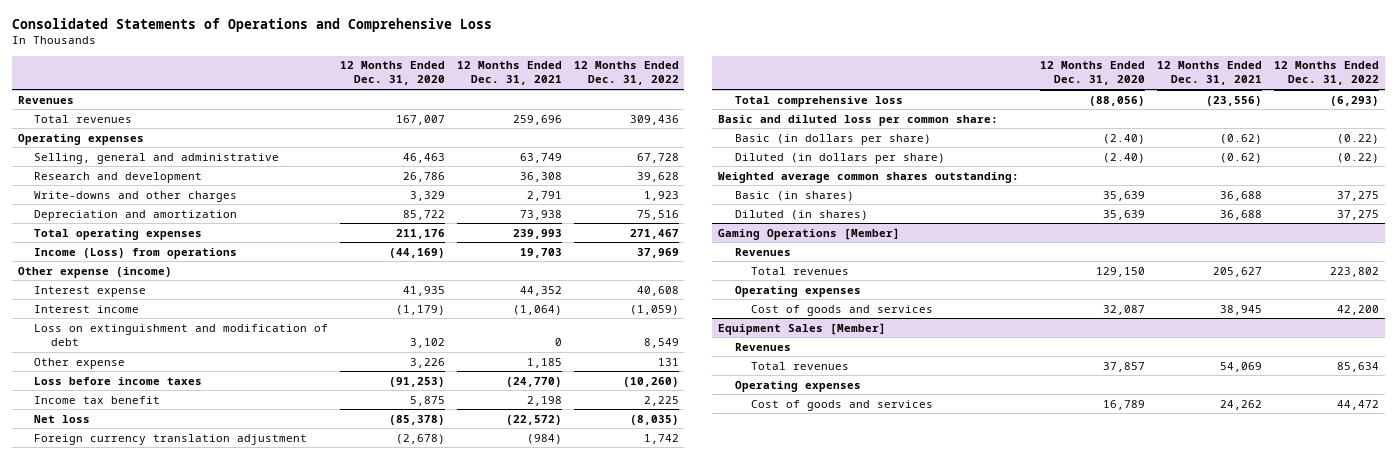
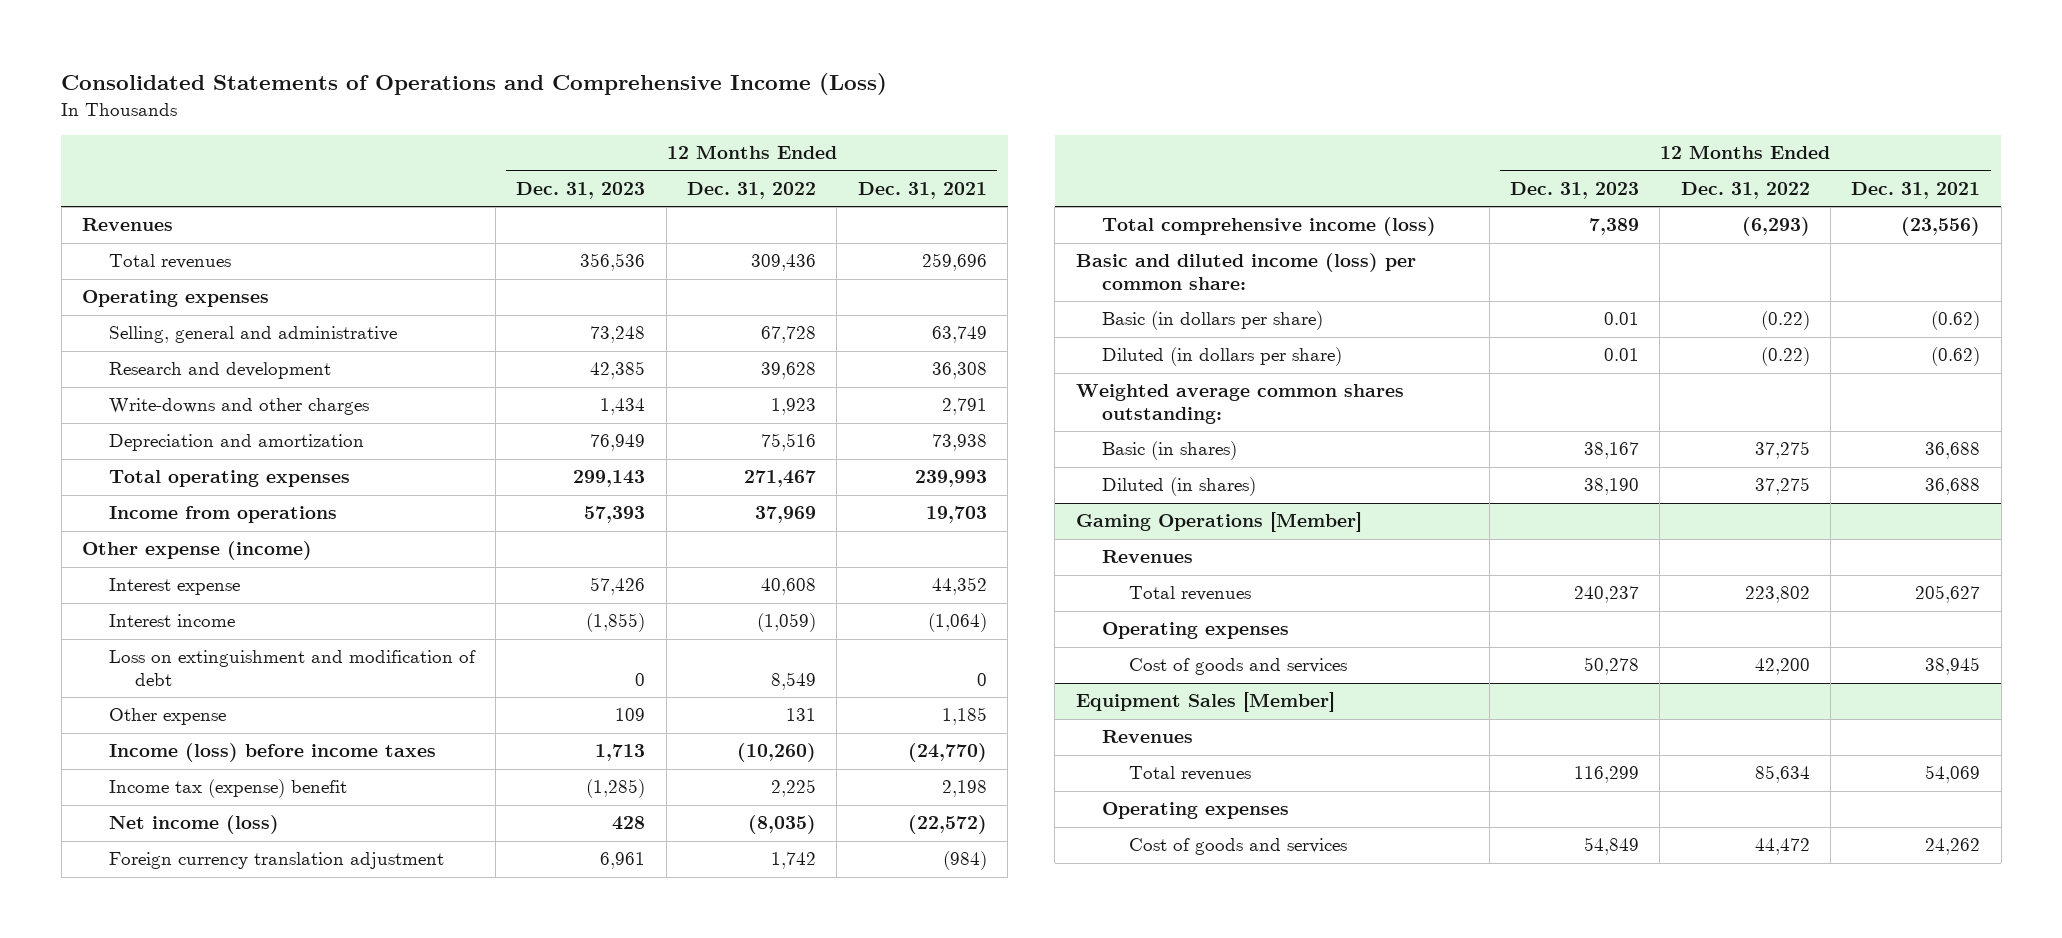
[11,18,492,33] Consolidated Statements of Operations and Comprehensive Loss -> [61,73,888,96] Consolidated Statements of Operations and Comprehensive Income (Loss)
[340,61,446,86] 12 Months Ended Dec. 31, 2020 -> none
none -> [516,181,646,199] Dec. 31, 2023
[34,247,238,259] Income (Loss) from operations -> [108,506,337,524] Income from operations
[34,376,203,385] Loss before income taxes -> [108,743,436,763] Income (loss) before income taxes
[34,395,161,404] Income tax benefit -> [108,779,347,799] Income tax (expense) benefit
[34,414,91,423] Net loss -> [108,815,279,835] Net income (loss)
[734,95,903,107] Total comprehensive loss -> [1102,217,1437,237] Total comprehensive income (loss)
[718,114,999,126] Basic and diluted loss per common share: -> [1075,253,1416,290] Basic and diluted income (loss) per common share:

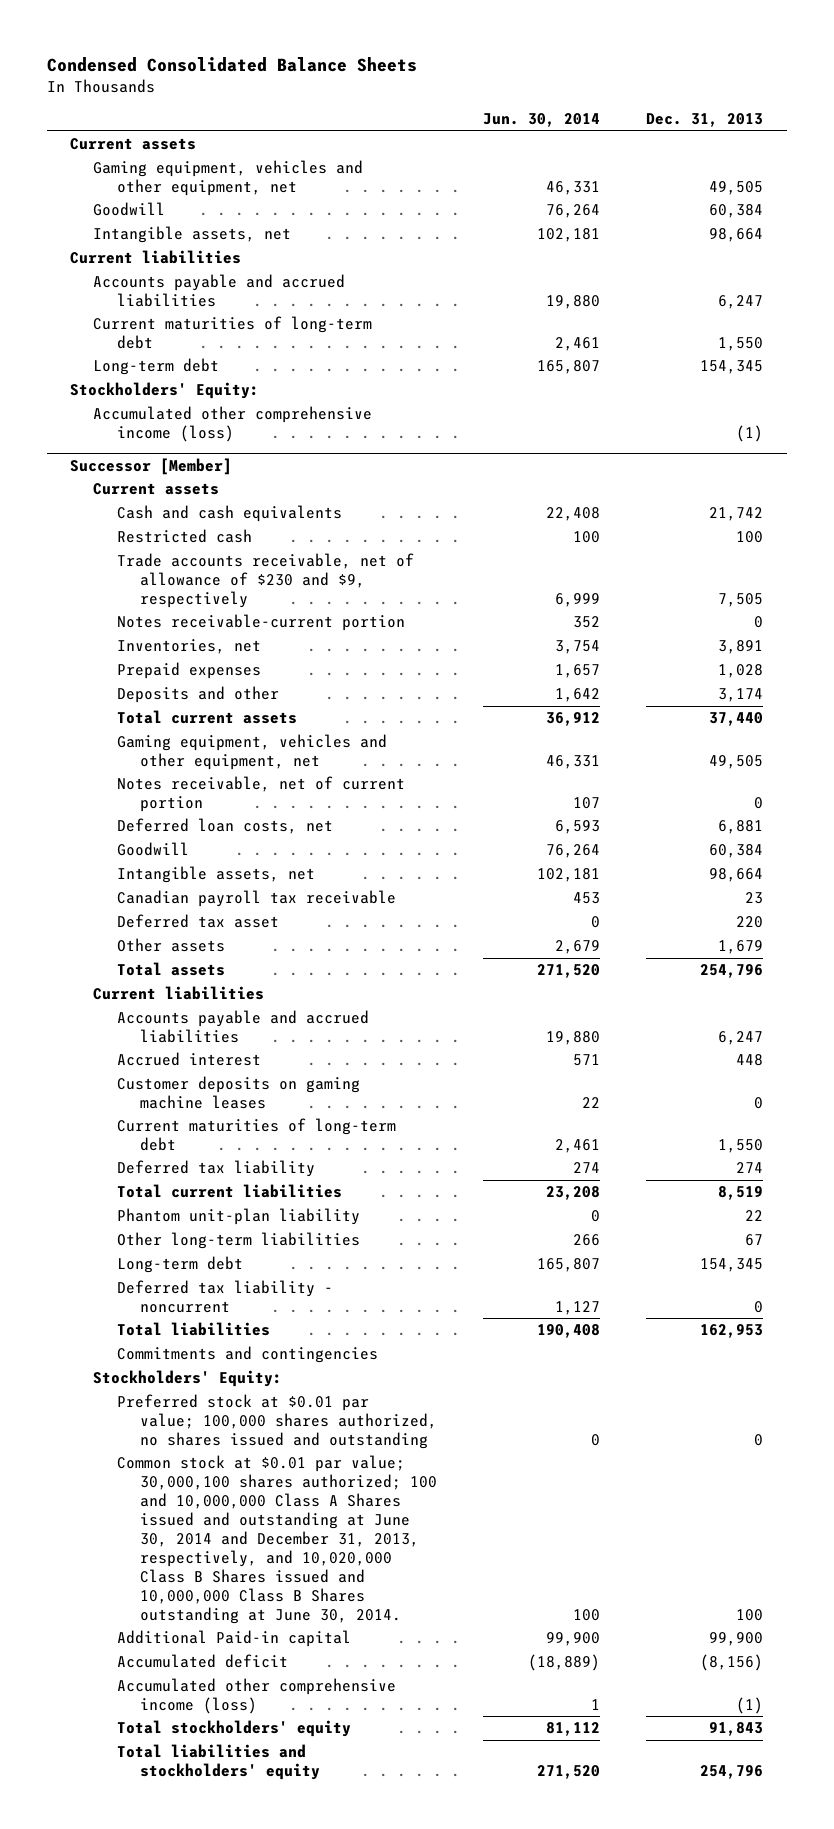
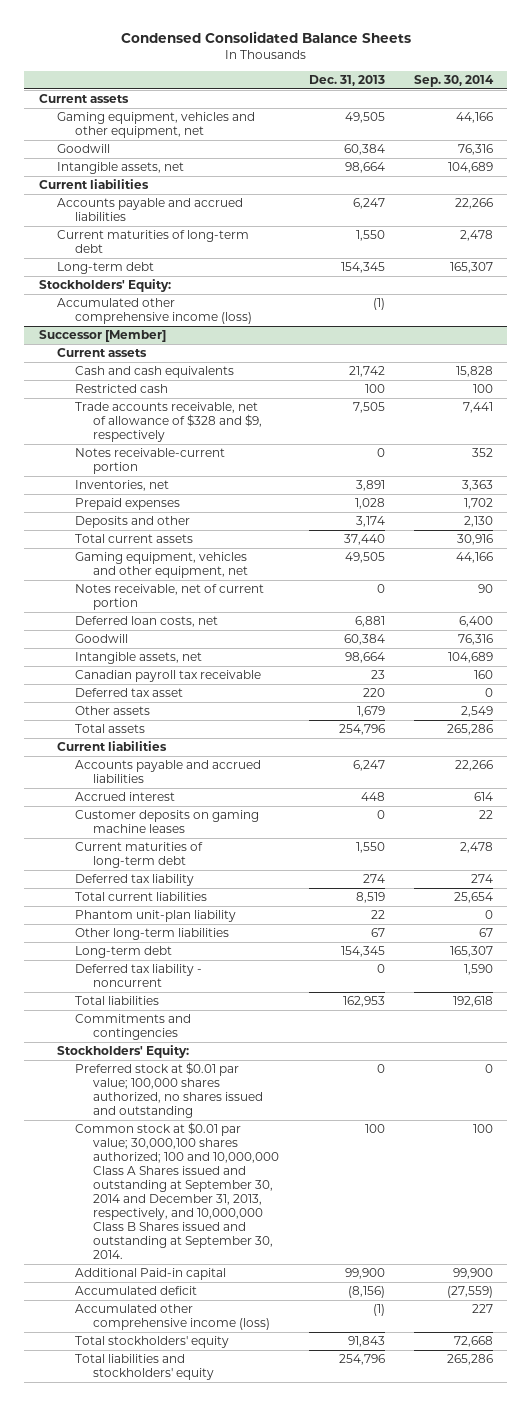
[483,113,601,128] Jun. 30, 2014 -> none
none -> [413,75,494,88] Sep. 30, 2014
[116,553,414,609] Trade accounts receivable, net of allowance of $230 and $9, respectively -> [75,402,263,443] Trade accounts receivable, net of allowance of $328 and $9, respectively
[116,1455,438,1624] Common stock at $0.01 par value; 30,000,100 shares authorized; 100 and 10,000,000 Class A Shares issued and outstanding at June 30, 2014 and December 31, 2013, respectively, and 10,020,000 Class B Shares issued and 10,000,000 Class B Shares outstanding at June 30, 2014. -> [75,1122,280,1259] Common stock at $0.01 par value; 30,000,100 shares authorized; 100 and 10,000,000 Class A Shares issued and outstanding at September 30, 2014 and December 31, 2013, respectively, and 10,000,000 Class B Shares issued and outstanding at September 30, 2014.

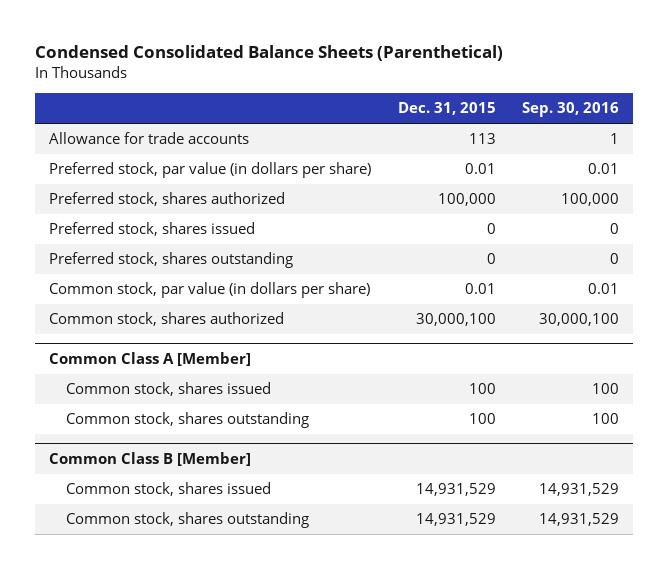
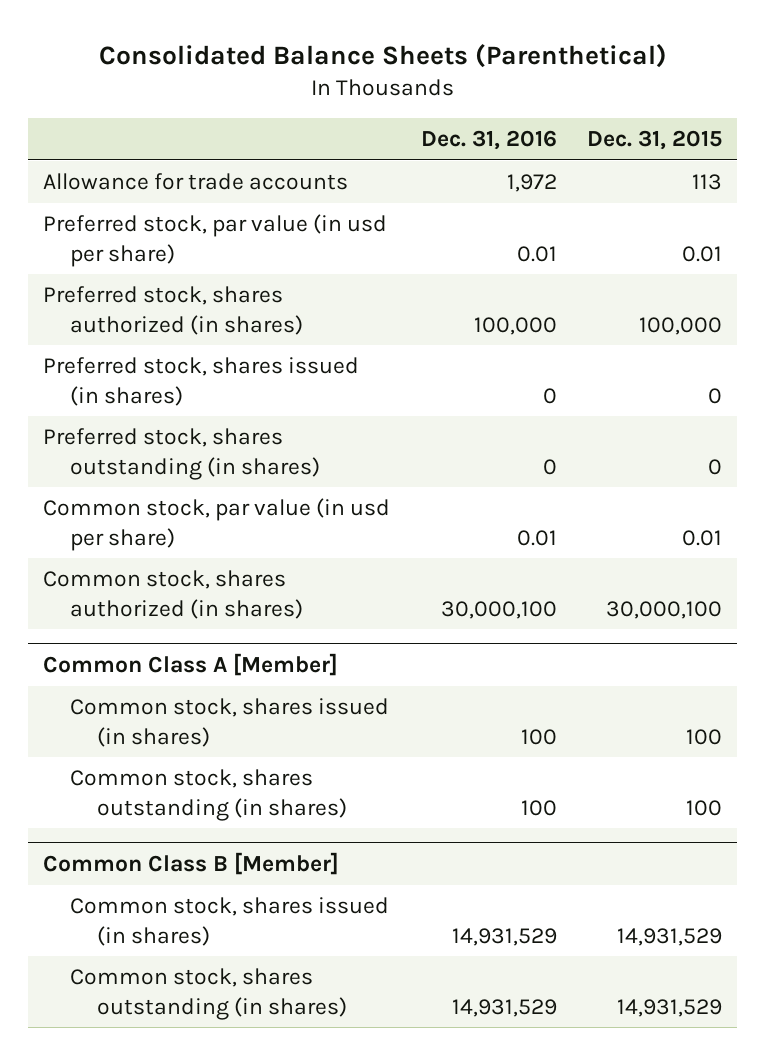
[35,45,504,62] Condensed Consolidated Balance Sheets (Parenthetical) -> [98,43,667,68] Consolidated Balance Sheets (Parenthetical)
[522,102,620,118] Sep. 30, 2016 -> none
none -> [420,129,557,150] Dec. 31, 2016
[48,162,371,179] Preferred stock, par value (in dollars per share) -> [42,214,387,267] Preferred stock, par value (in usd per share)
[48,192,285,207] Preferred stock, shares authorized -> [42,286,304,335] Preferred stock, shares authorized (in shares)
[48,222,255,237] Preferred stock, shares issued -> [42,357,359,406] Preferred stock, shares issued (in shares)
[48,252,293,269] Preferred stock, shares outstanding -> [42,428,321,480] Preferred stock, shares outstanding (in shares)
[48,282,370,299] Common stock, par value (in dollars per share) -> [42,498,390,551] Common stock, par value (in usd per share)
[48,312,284,327] Common stock, shares authorized -> [42,570,304,619] Common stock, shares authorized (in shares)
[66,382,272,397] Common stock, shares issued -> [70,698,390,747] Common stock, shares issued (in shares)
[66,412,310,429] Common stock, shares outstanding -> [70,769,348,821] Common stock, shares outstanding (in shares)
[66,482,272,497] Common stock, shares issued -> [70,897,390,946] Common stock, shares issued (in shares)
[66,512,310,529] Common stock, shares outstanding -> [70,968,348,1020] Common stock, shares outstanding (in shares)

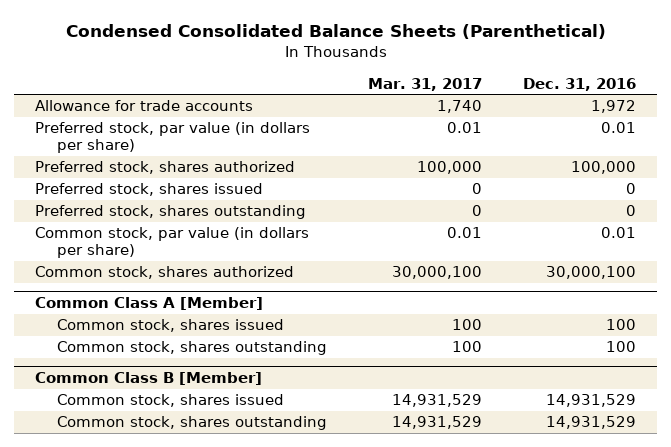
[98,43,667,68] Consolidated Balance Sheets (Parenthetical) -> [65,24,606,40] Condensed Consolidated Balance Sheets (Parenthetical)
[587,129,723,150] Dec. 31, 2015 -> none
none -> [367,77,482,91] Mar. 31, 2017
[42,214,387,267] Preferred stock, par value (in usd per share) -> [35,122,311,154] Preferred stock, par value (in dollars per share)
[42,286,304,335] Preferred stock, shares authorized (in shares) -> [35,161,296,175] Preferred stock, shares authorized
[42,357,359,406] Preferred stock, shares issued (in shares) -> [35,183,264,197] Preferred stock, shares issued
[42,428,321,480] Preferred stock, shares outstanding (in shares) -> [35,205,307,220] Preferred stock, shares outstanding
[42,498,390,551] Common stock, par value (in usd per share) -> [35,227,310,259] Common stock, par value (in dollars per share)
[42,570,304,619] Common stock, shares authorized (in shares) -> [35,266,295,280] Common stock, shares authorized
[70,698,390,747] Common stock, shares issued (in shares) -> [56,319,284,333] Common stock, shares issued
[70,769,348,821] Common stock, shares outstanding (in shares) -> [56,341,327,356] Common stock, shares outstanding
[70,897,390,946] Common stock, shares issued (in shares) -> [56,394,284,408] Common stock, shares issued
[70,968,348,1020] Common stock, shares outstanding (in shares) -> [56,416,327,431] Common stock, shares outstanding

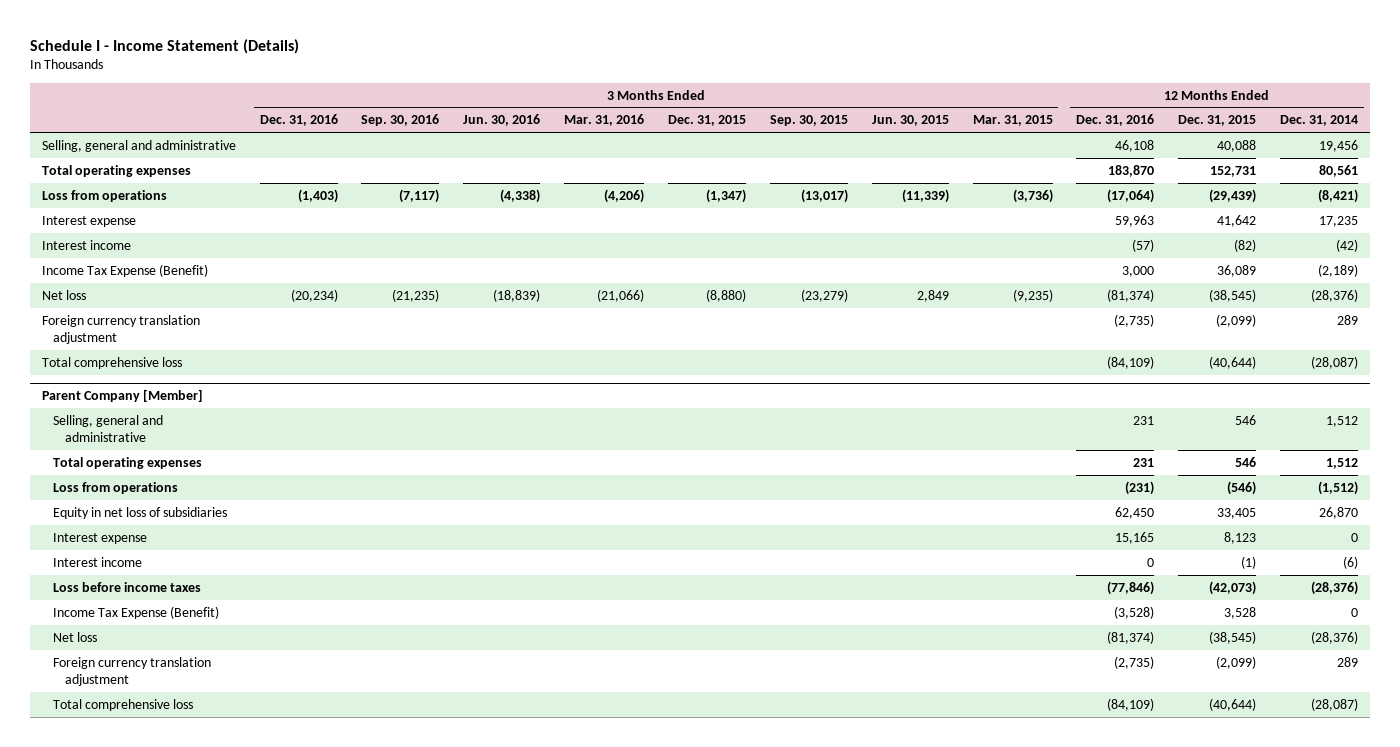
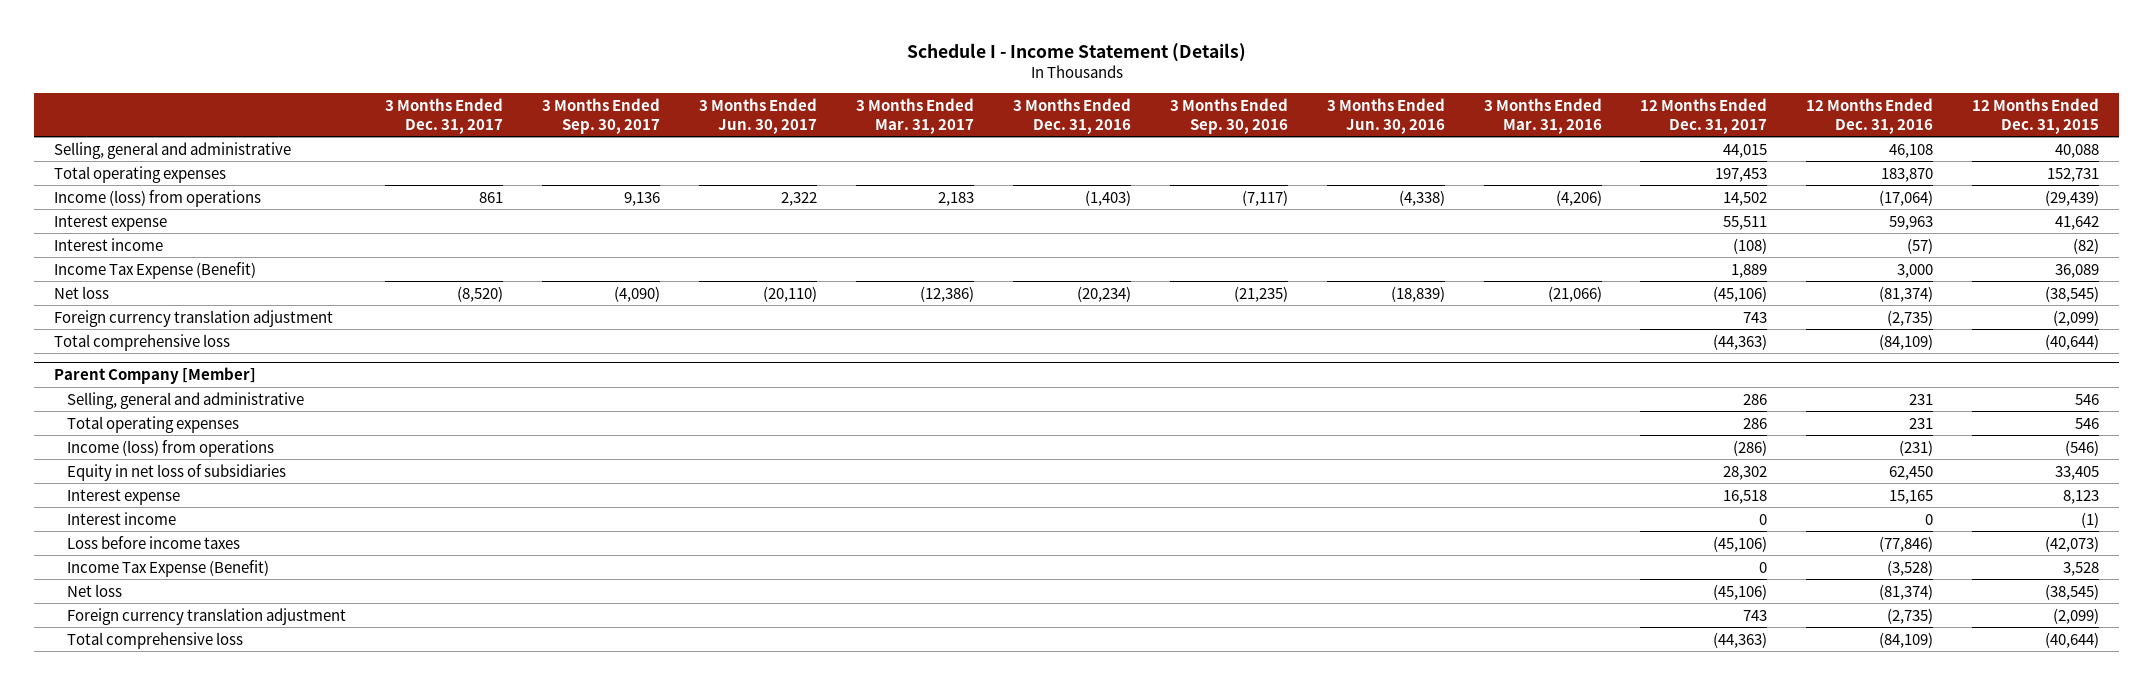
[667,115,746,127] Dec. 31, 2015 -> none
[769,115,848,127] Sep. 30, 2015 -> none
[871,115,949,127] Jun. 30, 2015 -> none
[972,115,1053,127] Mar. 31, 2015 -> none
[1280,115,1359,127] Dec. 31, 2014 -> none
none -> [384,97,503,134] 3 Months Ended Dec. 31, 2017
none -> [541,97,660,134] 3 Months Ended Sep. 30, 2017
none -> [698,97,817,134] 3 Months Ended Jun. 30, 2017
none -> [855,97,974,134] 3 Months Ended Mar. 31, 2017
none -> [1640,97,1768,134] 12 Months Ended Dec. 31, 2017
[41,189,167,202] Loss from operations -> [53,189,261,207] Income (loss) from operations
[53,481,179,494] Loss from operations -> [66,439,274,457] Income (loss) from operations

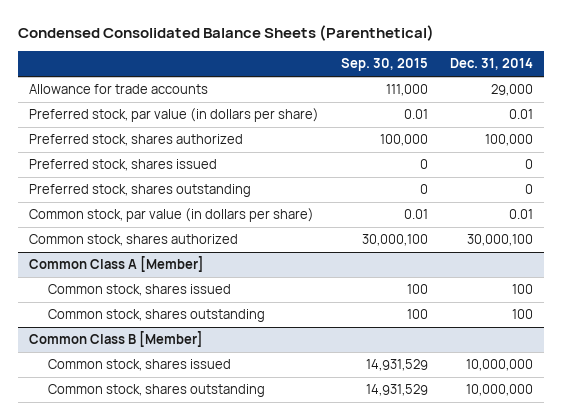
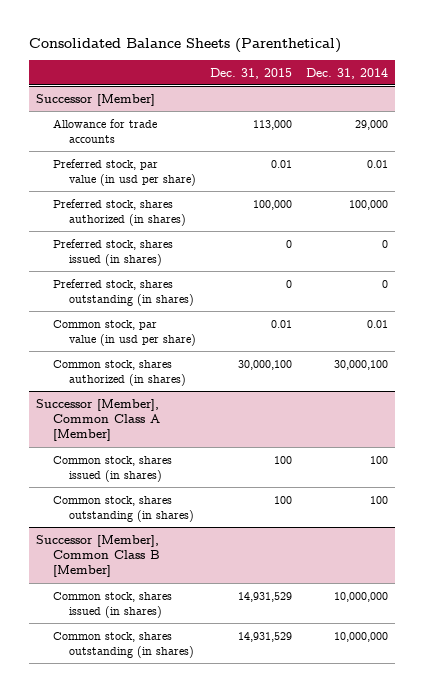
[17,24,434,41] Condensed Consolidated Balance Sheets (Parenthetical) -> [29,37,342,53] Consolidated Balance Sheets (Parenthetical)
[340,58,428,72] Sep. 30, 2015 -> none
none -> [210,67,293,79] Dec. 31, 2015
none -> [36,93,156,106] Successor [Member]
[28,108,319,123] Preferred stock, par value (in dollars per share) -> [52,158,197,186] Preferred stock, par value (in usd per share)
[28,134,243,147] Preferred stock, shares authorized -> [52,198,187,226] Preferred stock, shares authorized (in shares)
[28,159,217,172] Preferred stock, shares issued -> [52,238,173,266] Preferred stock, shares issued (in shares)
[28,184,251,198] Preferred stock, shares outstanding -> [52,278,195,306] Preferred stock, shares outstanding (in shares)
[28,208,314,223] Common stock, par value (in dollars per share) -> [52,319,197,346] Common stock, par value (in usd per share)
[28,234,238,247] Common stock, shares authorized -> [52,359,187,386] Common stock, shares authorized (in shares)
[28,256,204,273] Common Class A [Member] -> [36,398,160,442] Successor [Member], Common Class A [Member]
[48,284,232,297] Common stock, shares issued -> [52,455,172,482] Common stock, shares issued (in shares)
[48,309,266,323] Common stock, shares outstanding -> [52,495,195,522] Common stock, shares outstanding (in shares)
[28,331,203,348] Common Class B [Member] -> [36,534,160,578] Successor [Member], Common Class B [Member]
[48,359,232,372] Common stock, shares issued -> [52,591,172,618] Common stock, shares issued (in shares)
[48,384,266,398] Common stock, shares outstanding -> [52,631,195,658] Common stock, shares outstanding (in shares)

